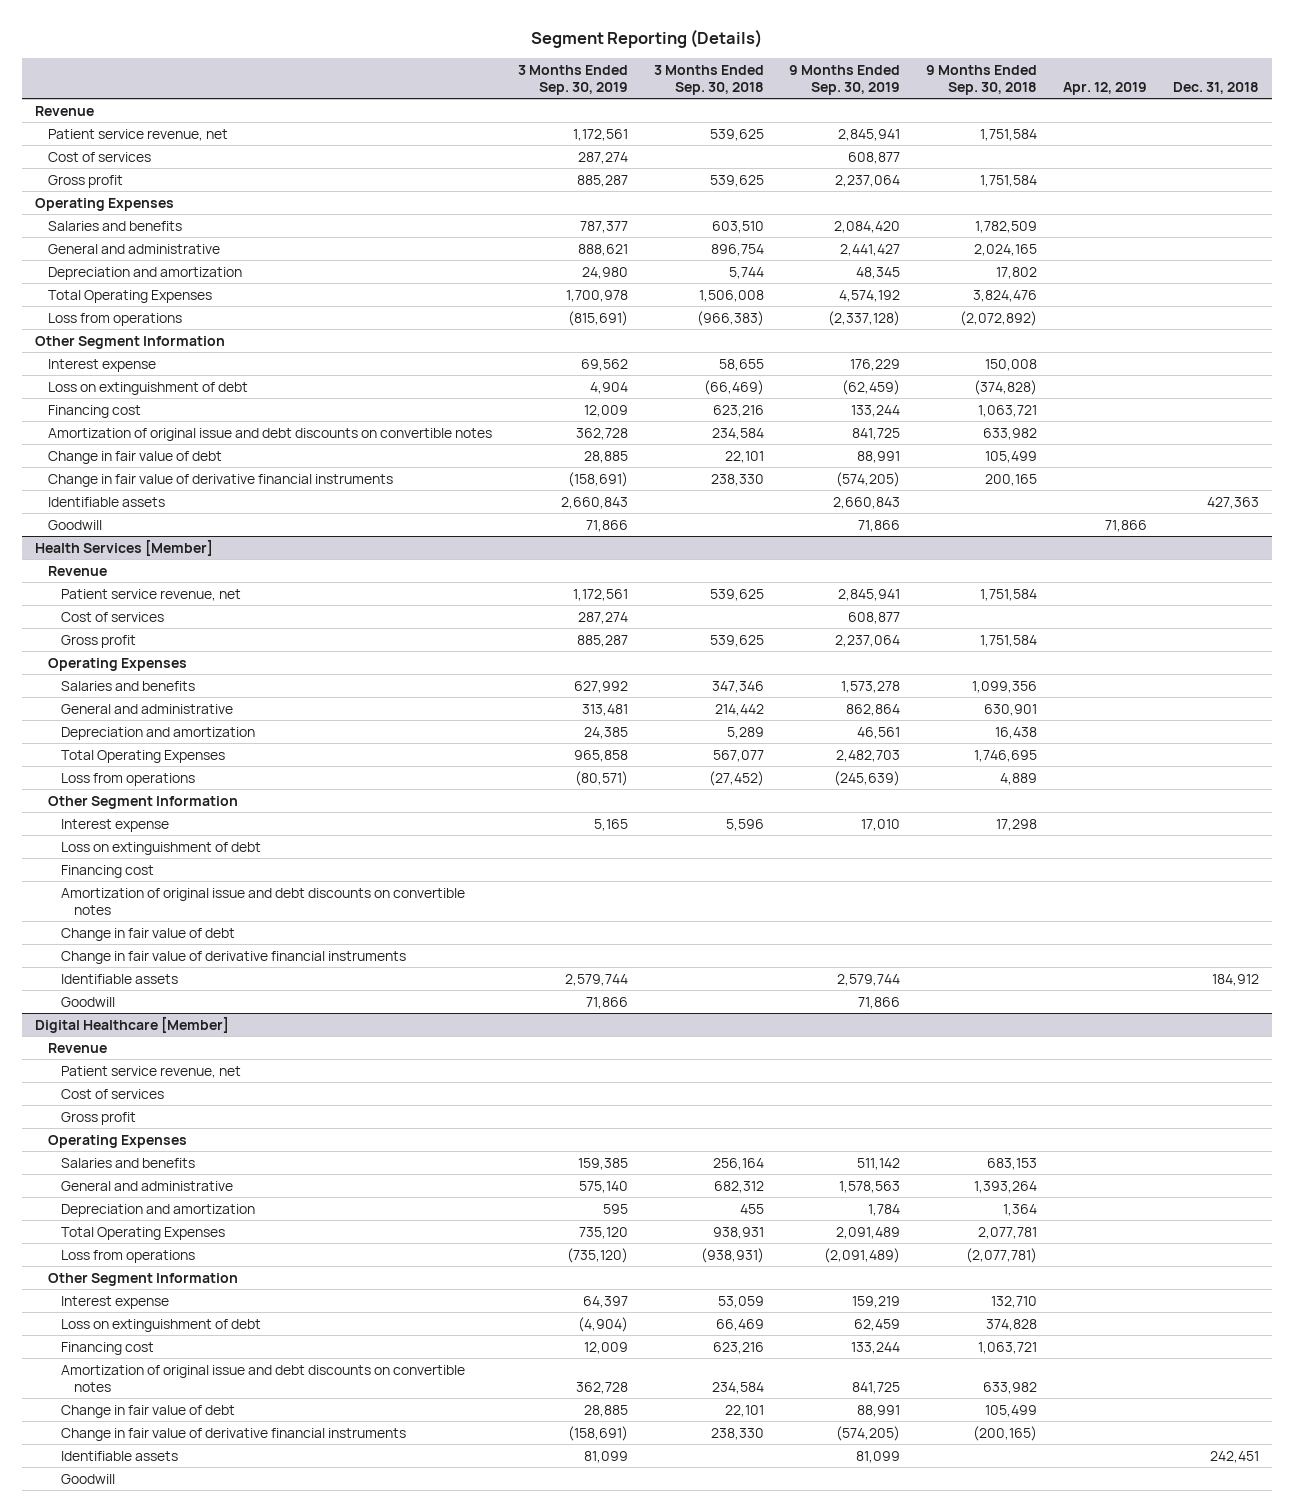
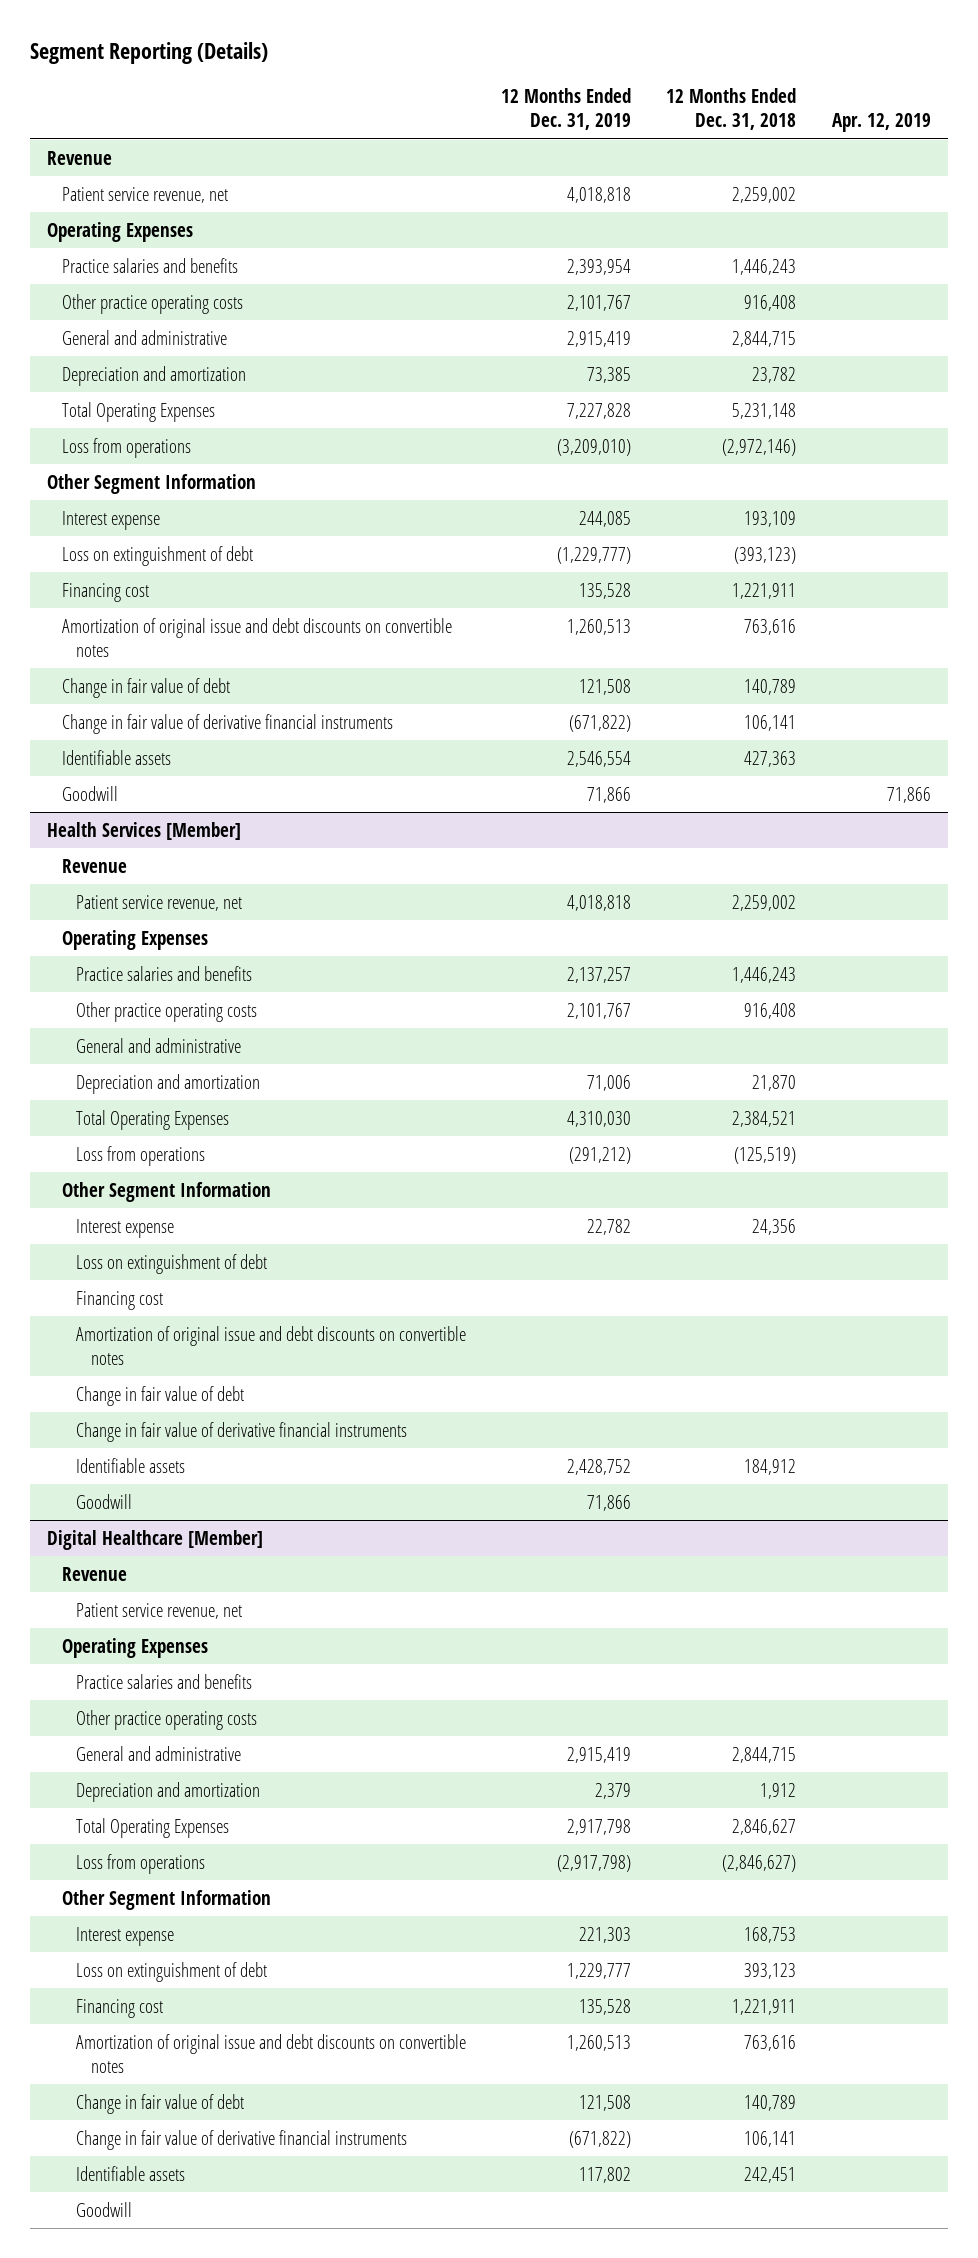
[517,64,628,95] 3 Months Ended Sep. 30, 2019 -> none
[653,64,764,95] 3 Months Ended Sep. 30, 2018 -> none
[789,64,901,95] 9 Months Ended Sep. 30, 2019 -> none
[926,64,1038,95] 9 Months Ended Sep. 30, 2018 -> none
[1172,81,1259,94] Dec. 31, 2018 -> none
none -> [501,87,632,131] 12 Months Ended Dec. 31, 2019
none -> [666,87,797,131] 12 Months Ended Dec. 31, 2018
[47,151,151,162] Cost of services -> none
[47,174,123,188] Gross profit -> none
[47,220,182,231] Salaries and benefits -> [61,257,238,273] Practice salaries and benefits
none -> [61,293,243,314] Other practice operating costs
[61,611,165,622] Cost of services -> none
[61,634,137,648] Gross profit -> none
[61,680,196,691] Salaries and benefits -> [76,965,253,981] Practice salaries and benefits
none -> [76,1001,258,1022] Other practice operating costs
[61,1088,165,1099] Cost of services -> none
[61,1111,137,1125] Gross profit -> none
[61,1157,196,1168] Salaries and benefits -> [76,1673,253,1689] Practice salaries and benefits
none -> [76,1709,258,1730] Other practice operating costs

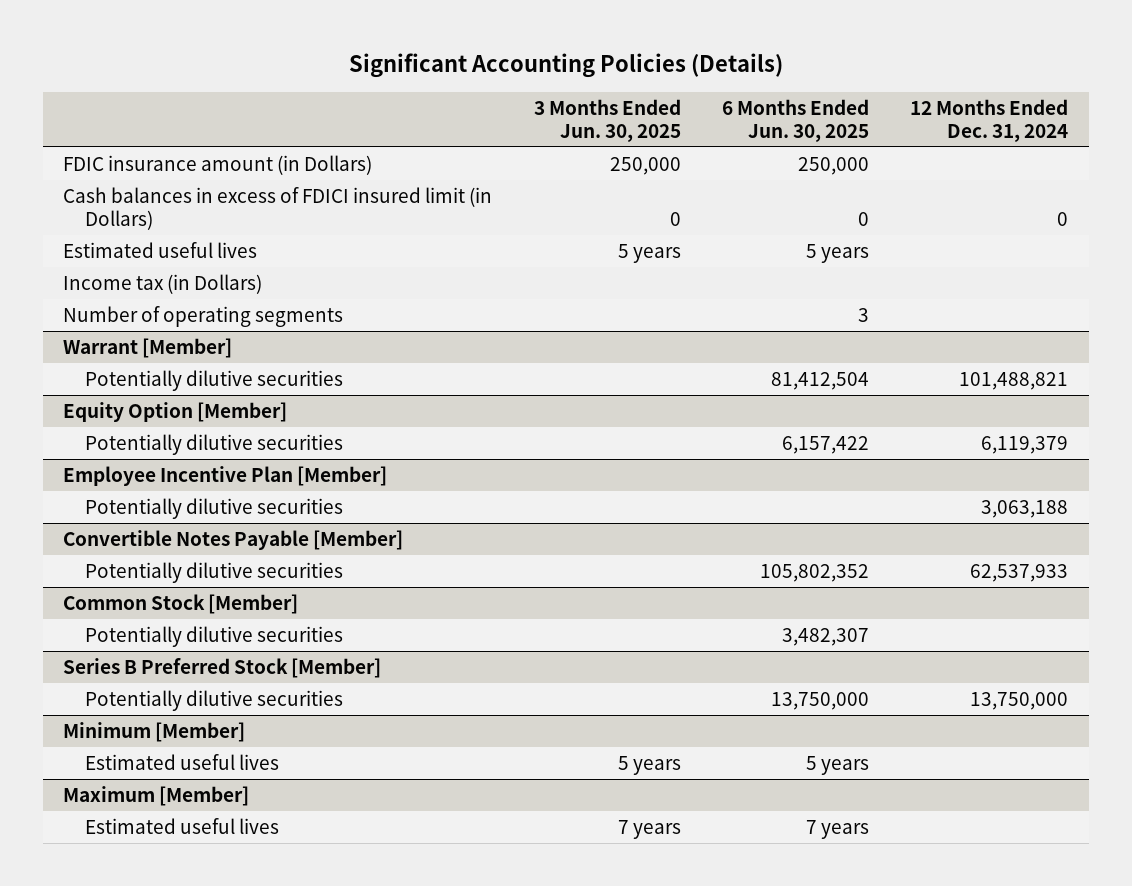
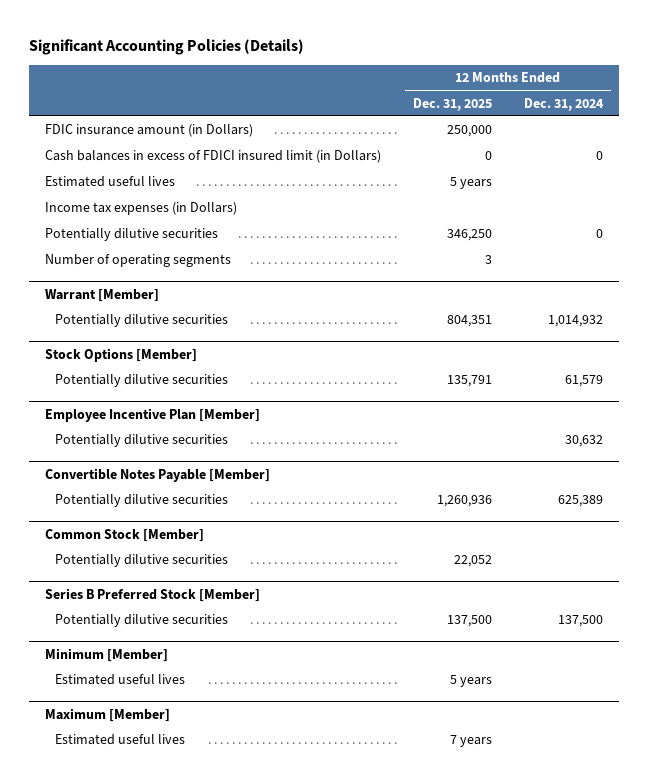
[533,98,681,142] 3 Months Ended Jun. 30, 2025 -> none
[721,98,869,142] 6 Months Ended Jun. 30, 2025 -> none
none -> [412,97,492,111] Dec. 31, 2025
[63,274,263,295] Income tax (in Dollars) -> [44,202,237,216] Income tax expenses (in Dollars)
none -> [44,228,218,242] Potentially dilutive securities
[959,372,1069,391] 101,488,821 -> [547,315,603,328] 1,014,932
[63,402,288,423] Equity Option [Member] -> [44,347,197,362] Stock Options [Member]
[981,436,1069,455] 6,119,379 -> [564,375,603,388] 61,579
[981,500,1069,519] 3,063,188 -> [564,435,603,448] 30,632
[970,564,1069,583] 62,537,933 -> [557,495,603,508] 625,389
[970,692,1069,711] 13,750,000 -> [557,615,603,628] 137,500

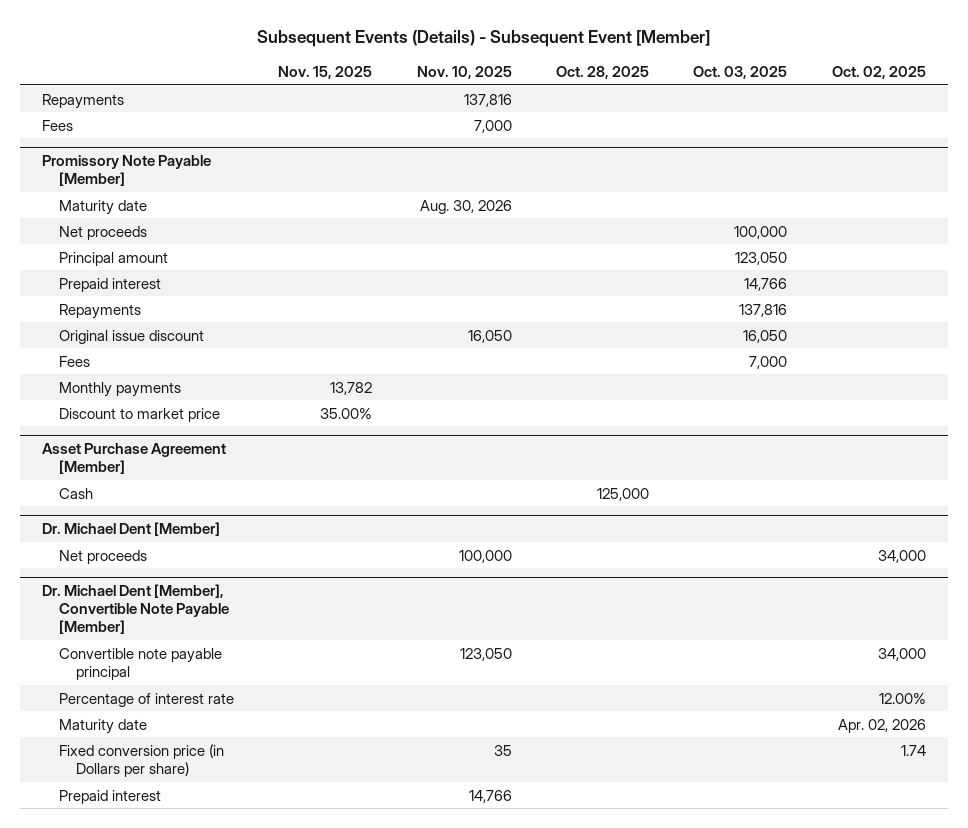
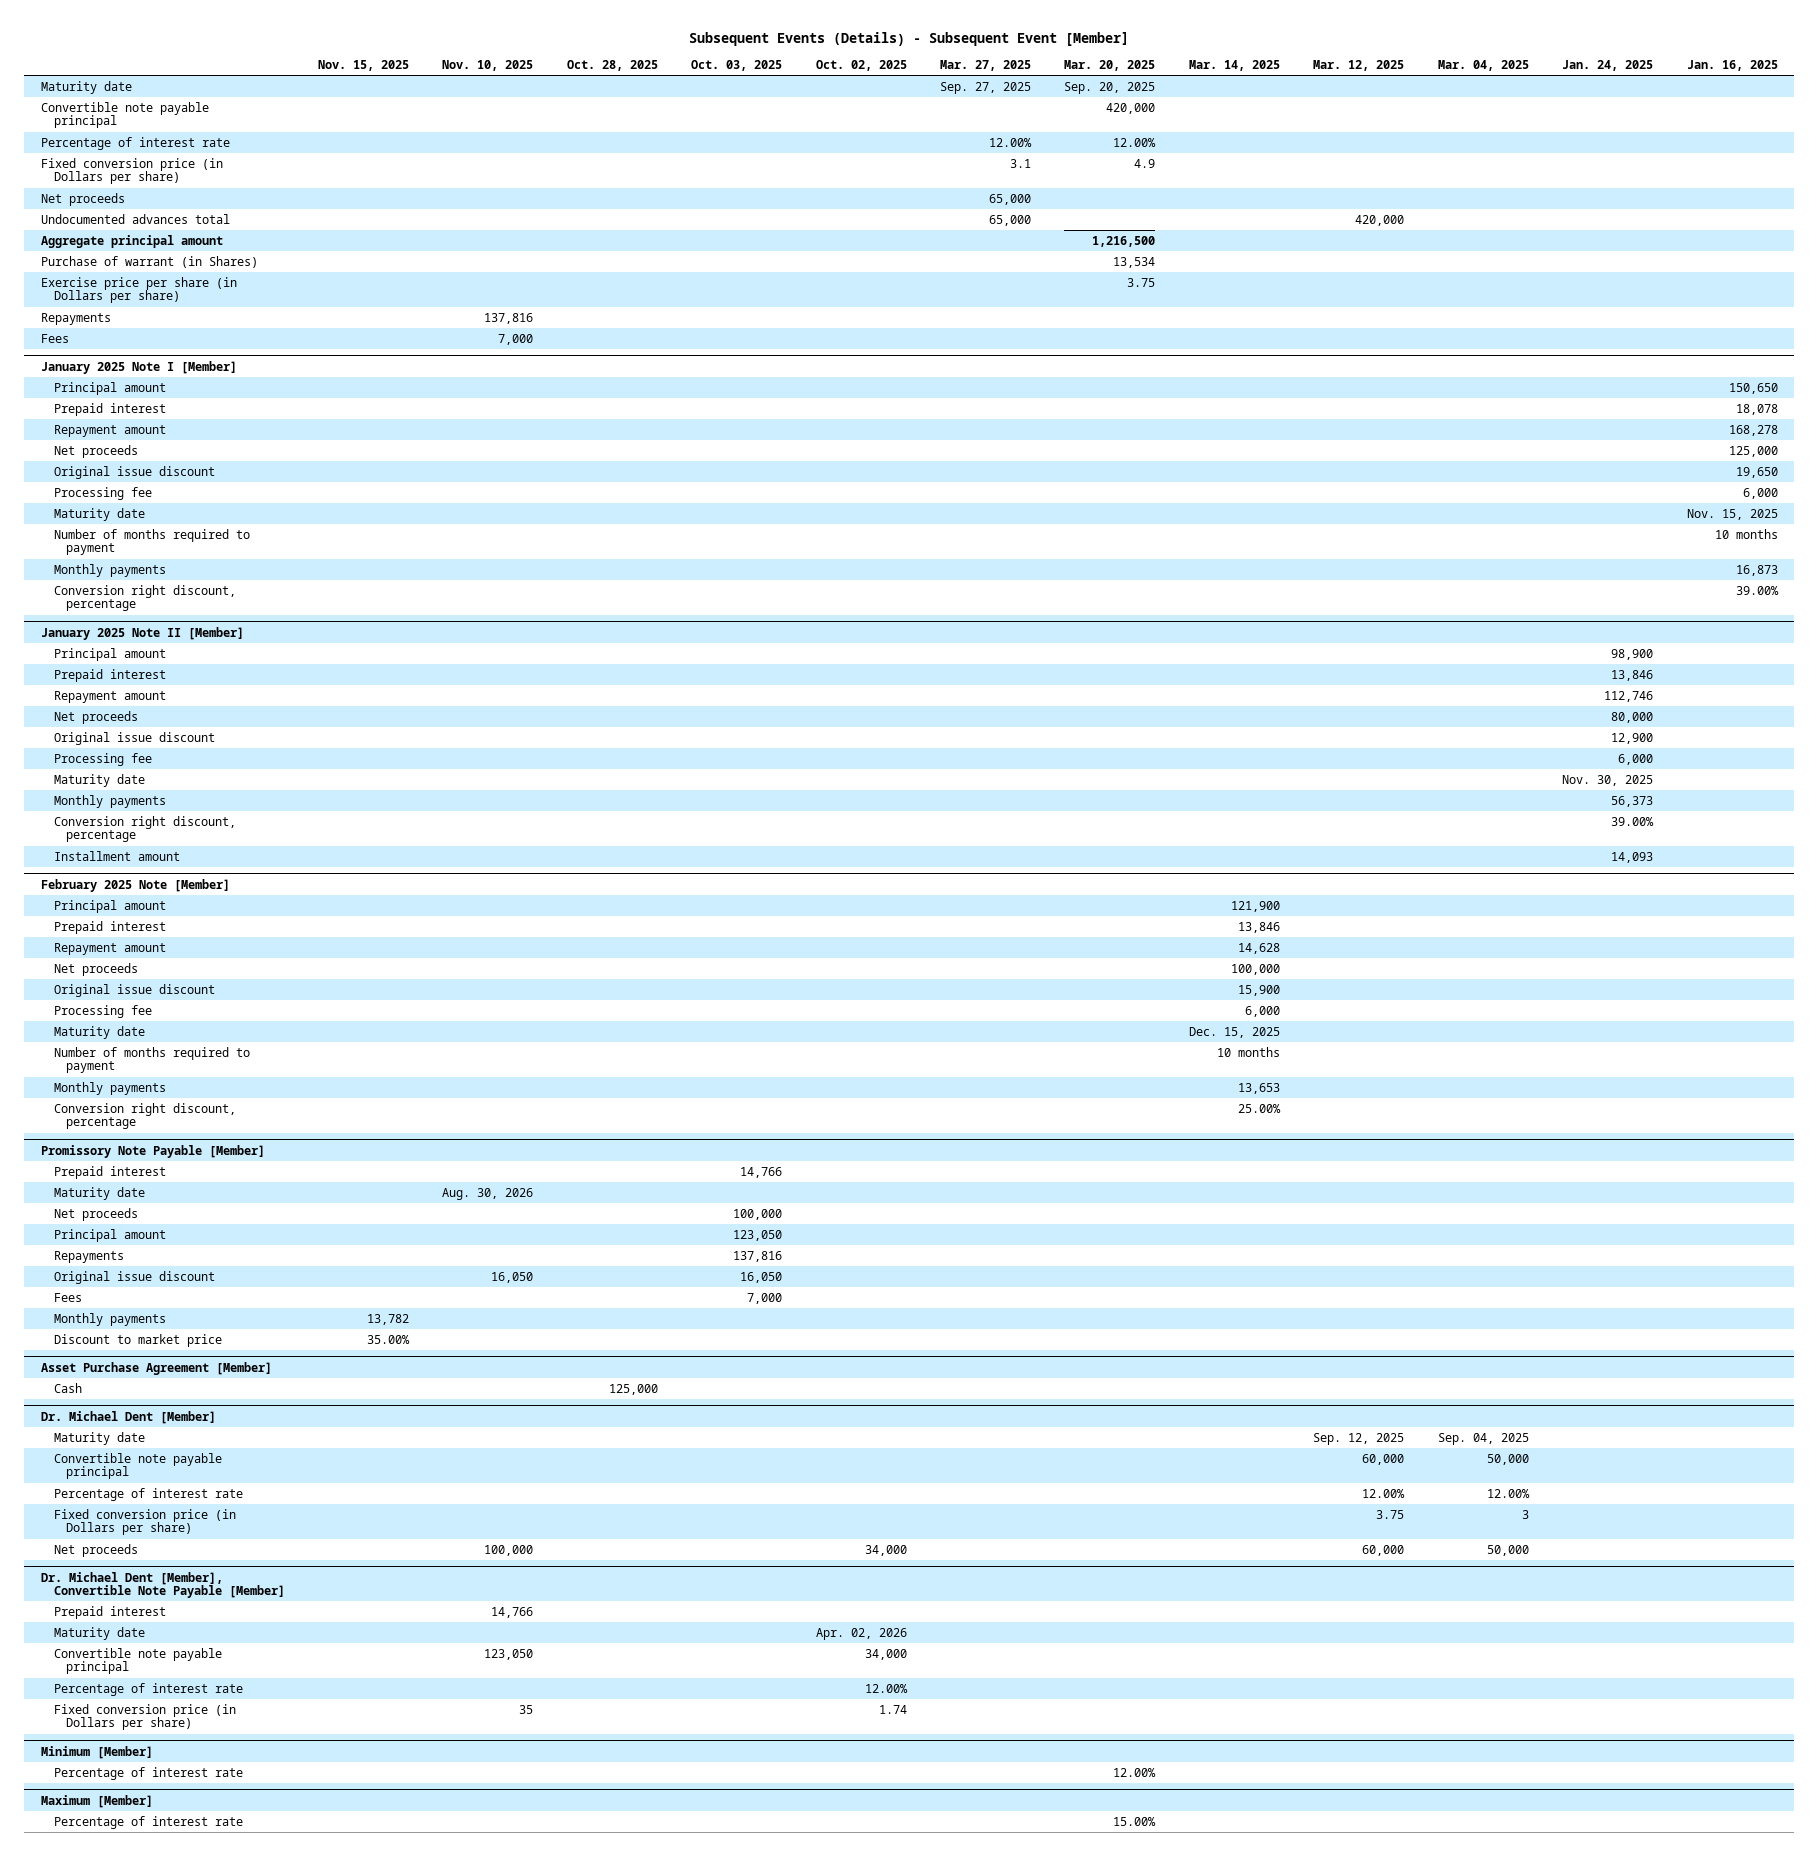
none -> [940,60,1032,72] Mar. 27, 2025
none -> [1064,60,1156,72] Mar. 20, 2025
none -> [1188,60,1280,72] Mar. 14, 2025
none -> [1313,60,1405,72] Mar. 12, 2025
none -> [1437,60,1529,72] Mar. 04, 2025
none -> [1562,60,1654,72] Jan. 24, 2025
none -> [1686,60,1778,72] Jan. 16, 2025
none -> [40,80,132,94] Maturity date
none -> [40,101,209,129] Convertible note payable principal
none -> [40,136,230,150] Percentage of interest rate
none -> [40,157,223,185] Fixed conversion price (in Dollars per share)
none -> [40,192,125,206] Net proceeds
none -> [40,213,230,224] Undocumented advances total
none -> [40,234,223,248] Aggregate principal amount
none -> [40,255,258,268] Purchase of warrant (in Shares)
none -> [40,276,237,304] Exercise price per share (in Dollars per share)
none -> [40,360,237,374] January 2025 Note I [Member]
none -> [53,381,166,395] Principal amount
none -> [53,402,166,416] Prepaid interest
none -> [53,424,166,437] Repayment amount
none -> [53,444,138,458] Net proceeds
none -> [53,465,215,479] Original issue discount
none -> [53,486,152,500] Processing fee
none -> [53,507,145,521] Maturity date
none -> [53,528,250,556] Number of months required to payment
none -> [53,563,166,577] Monthly payments
none -> [53,584,236,612] Conversion right discount, percentage
none -> [40,626,244,640] January 2025 Note II [Member]
none -> [53,647,166,661] Principal amount
none -> [53,668,166,682] Prepaid interest
none -> [53,690,166,703] Repayment amount
none -> [53,710,138,724] Net proceeds
none -> [53,731,215,745] Original issue discount
none -> [53,752,152,766] Processing fee
none -> [53,773,145,787] Maturity date
none -> [53,794,166,808] Monthly payments
none -> [53,815,236,843] Conversion right discount, percentage
none -> [53,850,180,861] Installment amount
none -> [40,878,230,892] February 2025 Note [Member]
none -> [53,899,166,913] Principal amount
none -> [53,920,166,934] Prepaid interest
none -> [53,942,166,955] Repayment amount
none -> [53,962,138,976] Net proceeds
none -> [53,983,215,997] Original issue discount
none -> [53,1004,152,1018] Processing fee
none -> [53,1025,145,1039] Maturity date
none -> [53,1046,250,1074] Number of months required to payment
none -> [53,1081,166,1095] Monthly payments
none -> [53,1102,236,1130] Conversion right discount, percentage
[59,277,162,292] Prepaid interest -> [53,1165,166,1179] Prepaid interest
none -> [53,1431,145,1445] Maturity date
none -> [53,1452,222,1480] Convertible note payable principal
none -> [53,1487,243,1501] Percentage of interest rate
none -> [53,1508,236,1536] Fixed conversion price (in Dollars per share)
[59,789,162,804] Prepaid interest -> [53,1605,166,1619] Prepaid interest
[59,718,148,734] Maturity date -> [53,1626,145,1640] Maturity date
none -> [40,1745,153,1759] Minimum [Member]
none -> [53,1766,243,1780] Percentage of interest rate
none -> [40,1794,153,1808] Maximum [Member]
none -> [53,1815,243,1829] Percentage of interest rate

